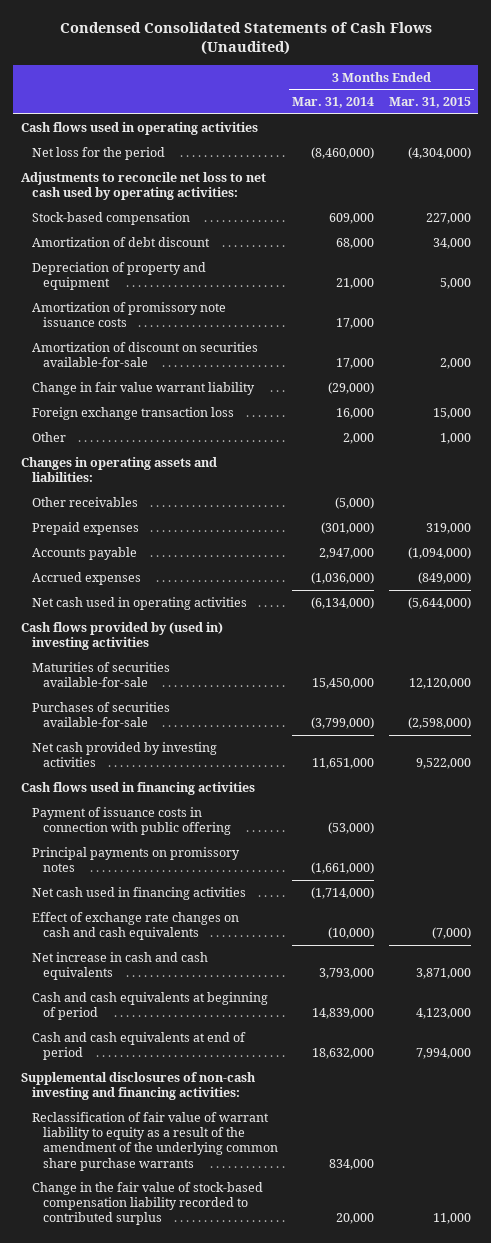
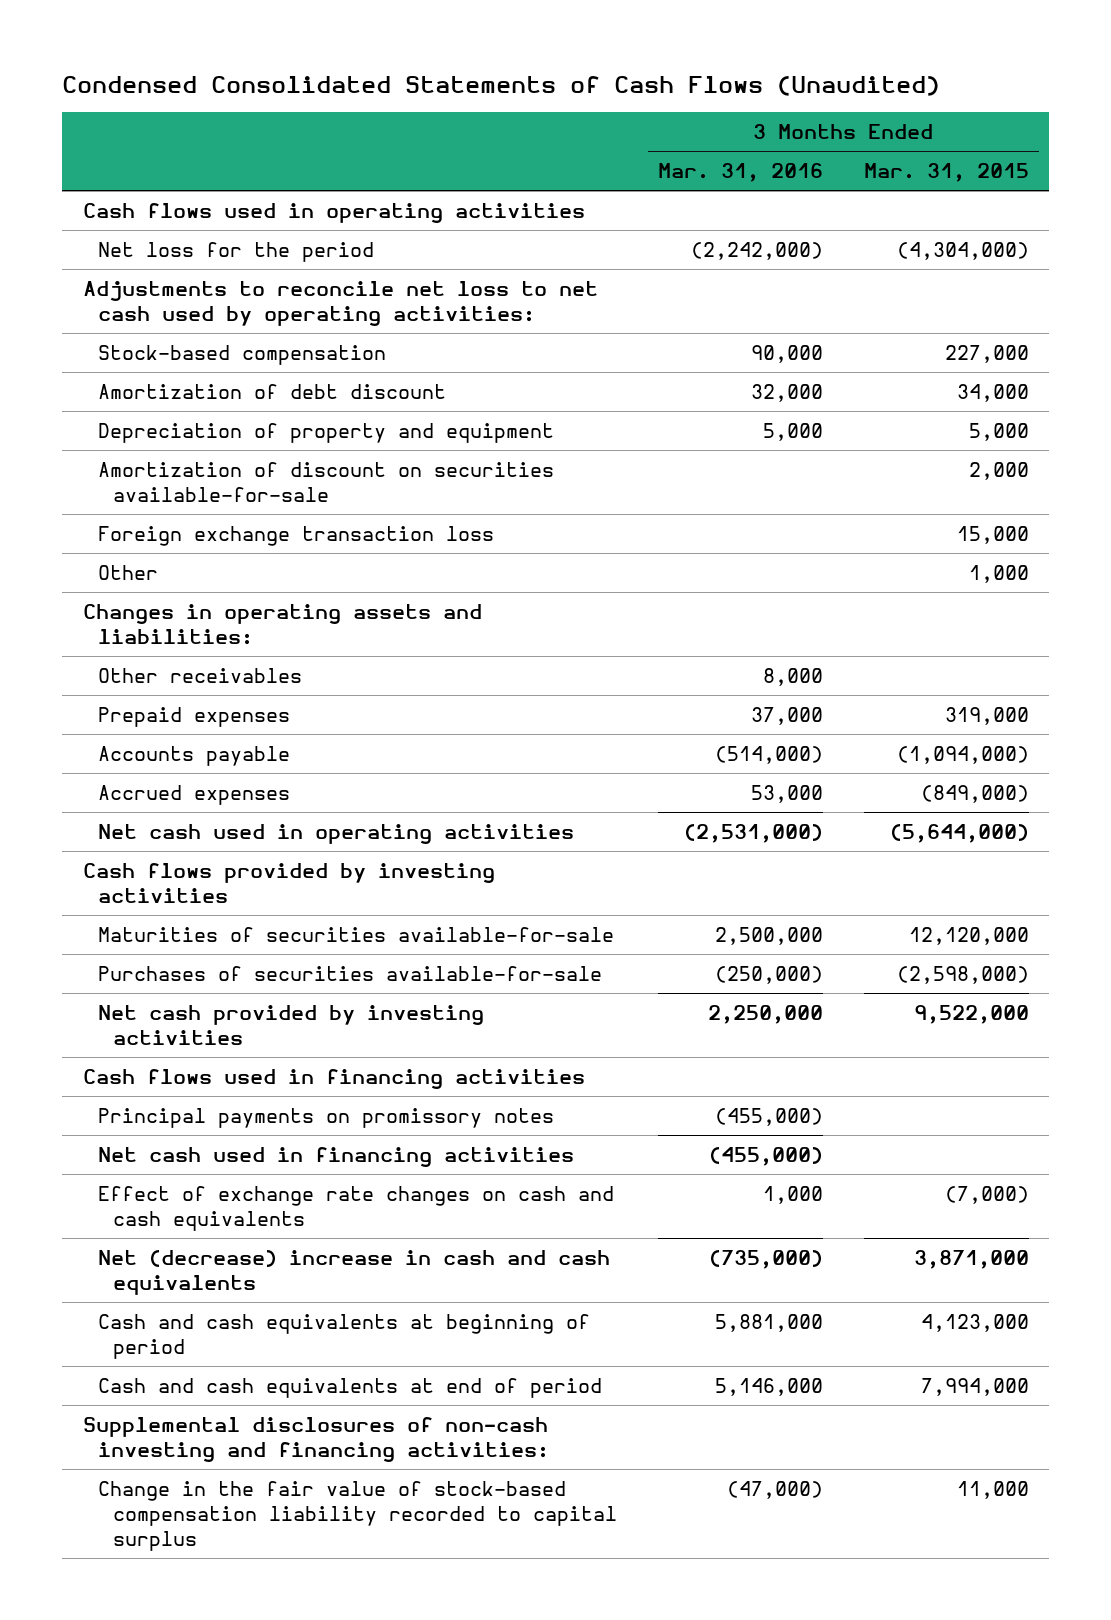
[292,97,375,109] Mar. 31, 2014 -> none
none -> [657,163,823,183] Mar. 31, 2016
[31,301,226,328] Amortization of promissory note issuance costs -> none
[31,381,255,395] Change in fair value warrant liability -> none
[20,621,223,651] Cash flows provided by (used in) investing activities -> [82,862,495,903] Cash flows provided by investing activities
[31,806,231,836] Payment of issuance costs in connection with public offering -> none
[31,951,208,981] Net increase in cash and cash equivalents -> [97,1249,610,1295] Net (decrease) increase in cash and cash equivalents
[31,1111,278,1171] Reclassification of fair value of warrant liability to equity as a result of the amendment of the underlying common share purchase warrants -> none
[31,1181,263,1226] Change in the fair value of stock-based compensation liability recorded to contributed surplus -> [97,1480,617,1551] Change in the fair value of stock-based compensation liability recorded to capital surplus

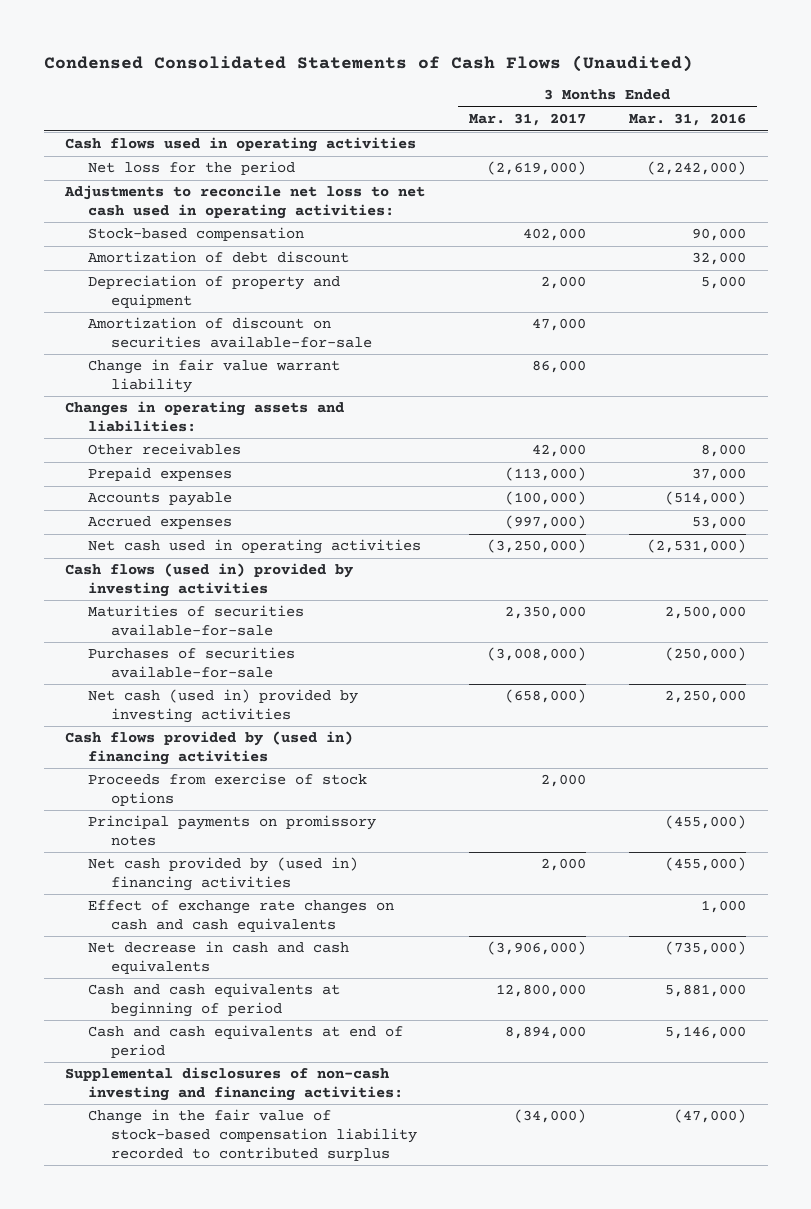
[863,163,1029,183] Mar. 31, 2015 -> none
none -> [468,113,586,127] Mar. 31, 2017
[82,280,598,326] Adjustments to reconcile net loss to net cash used by operating activities: -> [64,185,426,220] Adjustments to reconcile net loss to net cash used in operating activities:
[97,525,494,546] Foreign exchange transaction loss -> none
[97,564,158,580] Other -> none
none -> [88,359,341,394] Change in fair value warrant liability
[82,862,495,903] Cash flows provided by investing activities -> [65,563,354,598] Cash flows (used in) provided by investing activities
[97,1004,484,1045] Net cash provided by investing activities -> [88,689,359,724] Net cash (used in) provided by investing activities
[82,1068,585,1089] Cash flows used in financing activities -> [65,731,354,766] Cash flows provided by (used in) financing activities
none -> [88,773,368,807] Proceeds from exercise of stock options
[97,1146,574,1167] Net cash used in financing activities -> [88,857,359,892] Net cash provided by (used in) financing activities
[97,1249,610,1295] Net (decrease) increase in cash and cash equivalents -> [88,941,350,975] Net decrease in cash and cash equivalents
[97,1480,617,1551] Change in the fair value of stock-based compensation liability recorded to capital surplus -> [88,1109,418,1161] Change in the fair value of stock-based compensation liability recorded to contributed surplus

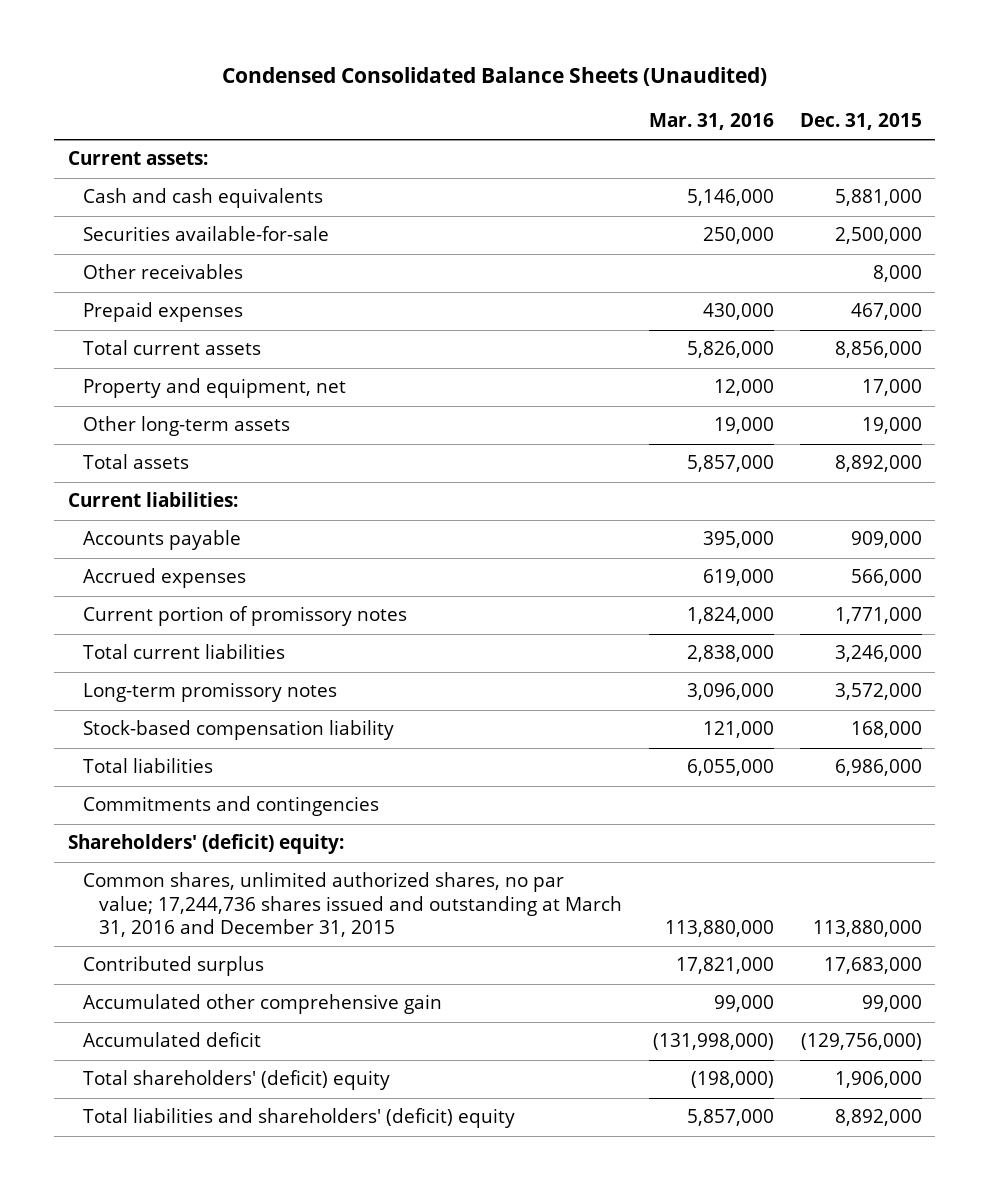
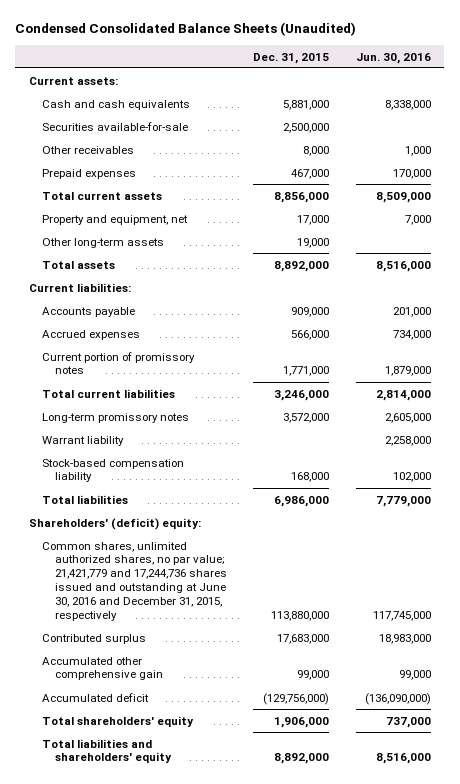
[648,112,774,130] Mar. 31, 2016 -> none
none -> [356,52,432,64] Jun. 30, 2016
none -> [41,435,124,446] Warrant liability
[83,796,380,817] Commitments and contingencies -> none
[83,872,623,937] Common shares, unlimited authorized shares, no par value; 17,244,736 shares issued and outstanding at March 31, 2016 and December 31, 2015 -> [41,541,227,622] Common shares, unlimited authorized shares, no par value; 21,421,779 and 17,244,736 shares issued and outstanding at June 30, 2016 and December 31, 2015, respectively
[83,1070,391,1091] Total shareholders' (deficit) equity -> [41,715,194,727] Total shareholders' equity
[83,1108,516,1129] Total liabilities and shareholders' (deficit) equity -> [41,738,172,764] Total liabilities and shareholders' equity

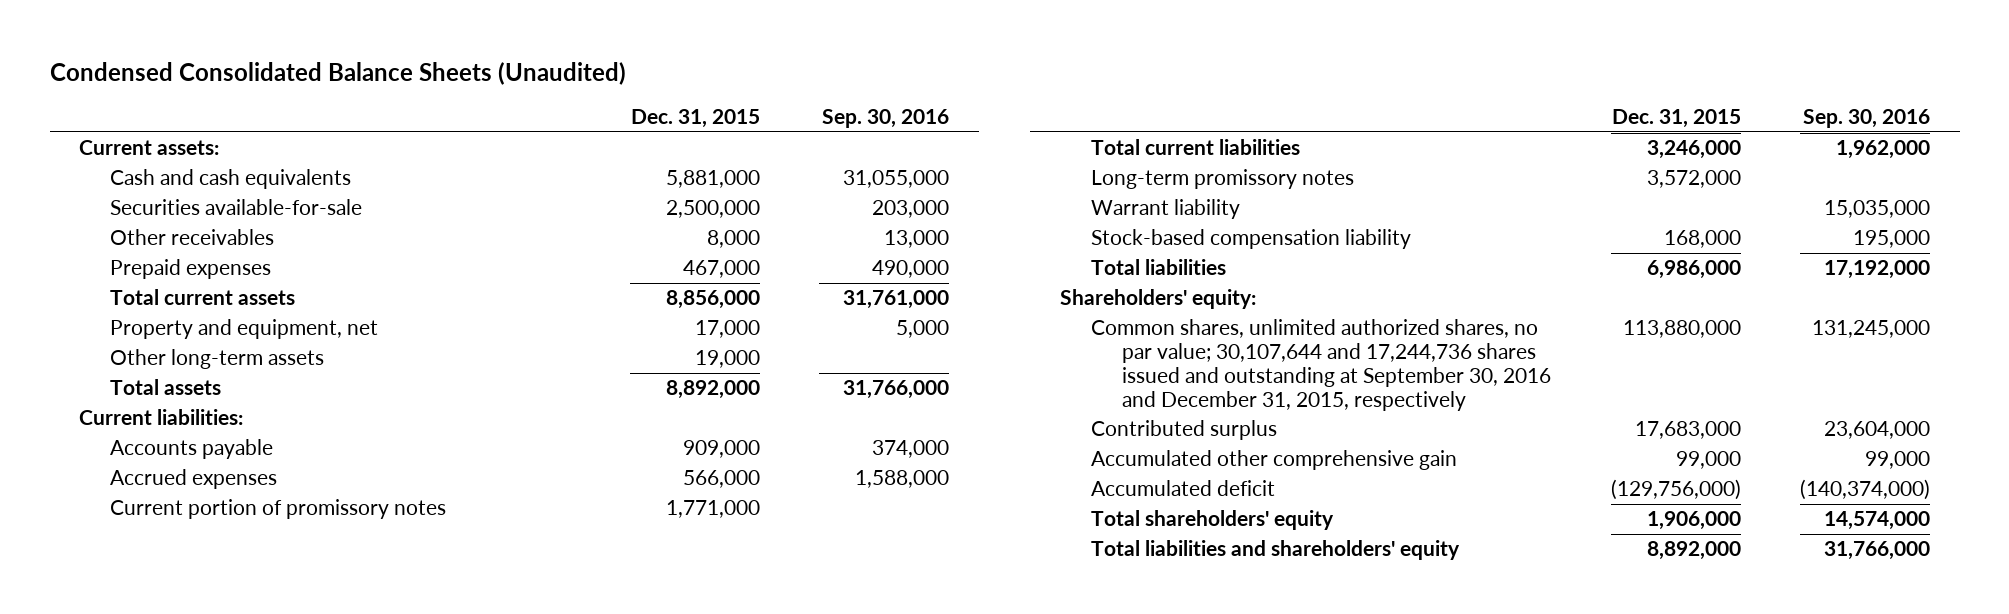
[356,52,432,64] Jun. 30, 2016 -> none
none -> [822,108,950,128] Sep. 30, 2016
[28,517,201,530] Shareholders' (deficit) equity: -> [1059,289,1256,310] Shareholders' equity:
[41,541,227,622] Common shares, unlimited authorized shares, no par value; 21,421,779 and 17,244,736 shares issued and outstanding at June 30, 2016 and December 31, 2015, respectively -> [1091,319,1552,411] Common shares, unlimited authorized shares, no par value; 30,107,644 and 17,244,736 shares issued and outstanding at September 30, 2016 and December 31, 2015, respectively

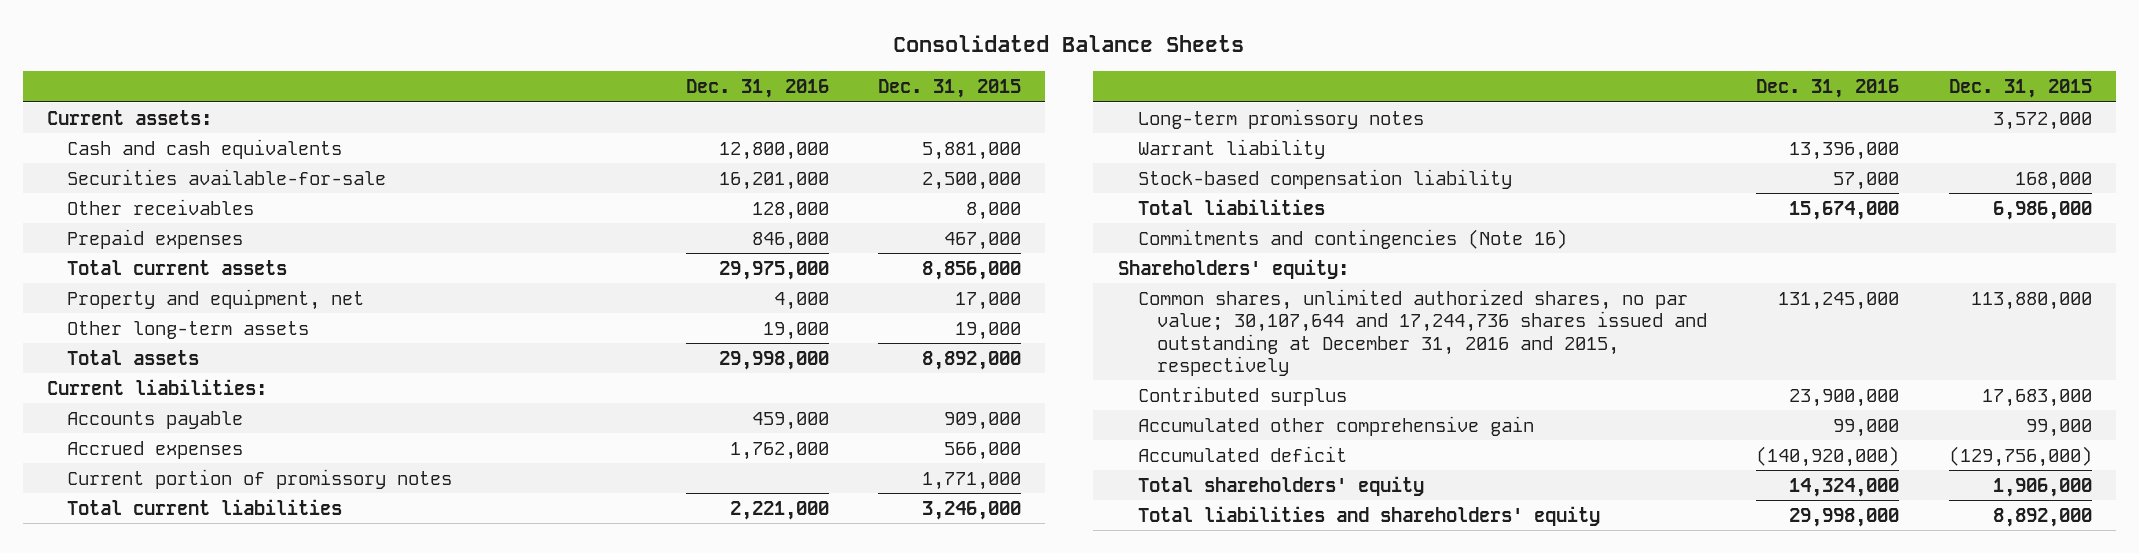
[49,62,626,86] Condensed Consolidated Balance Sheets (Unaudited) -> [893,35,1245,53] Consolidated Balance Sheets
[822,108,950,128] Sep. 30, 2016 -> none
none -> [685,79,829,99] Dec. 31, 2016
none -> [1137,228,1567,249] Commitments and contingencies (Note 16)
[1091,319,1552,411] Common shares, unlimited authorized shares, no par value; 30,107,644 and 17,244,736 shares issued and outstanding at September 30, 2016 and December 31, 2015, respectively -> [1137,288,1708,377] Common shares, unlimited authorized shares, no par value; 30,107,644 and 17,244,736 shares issued and outstanding at December 31, 2016 and 2015, respectively

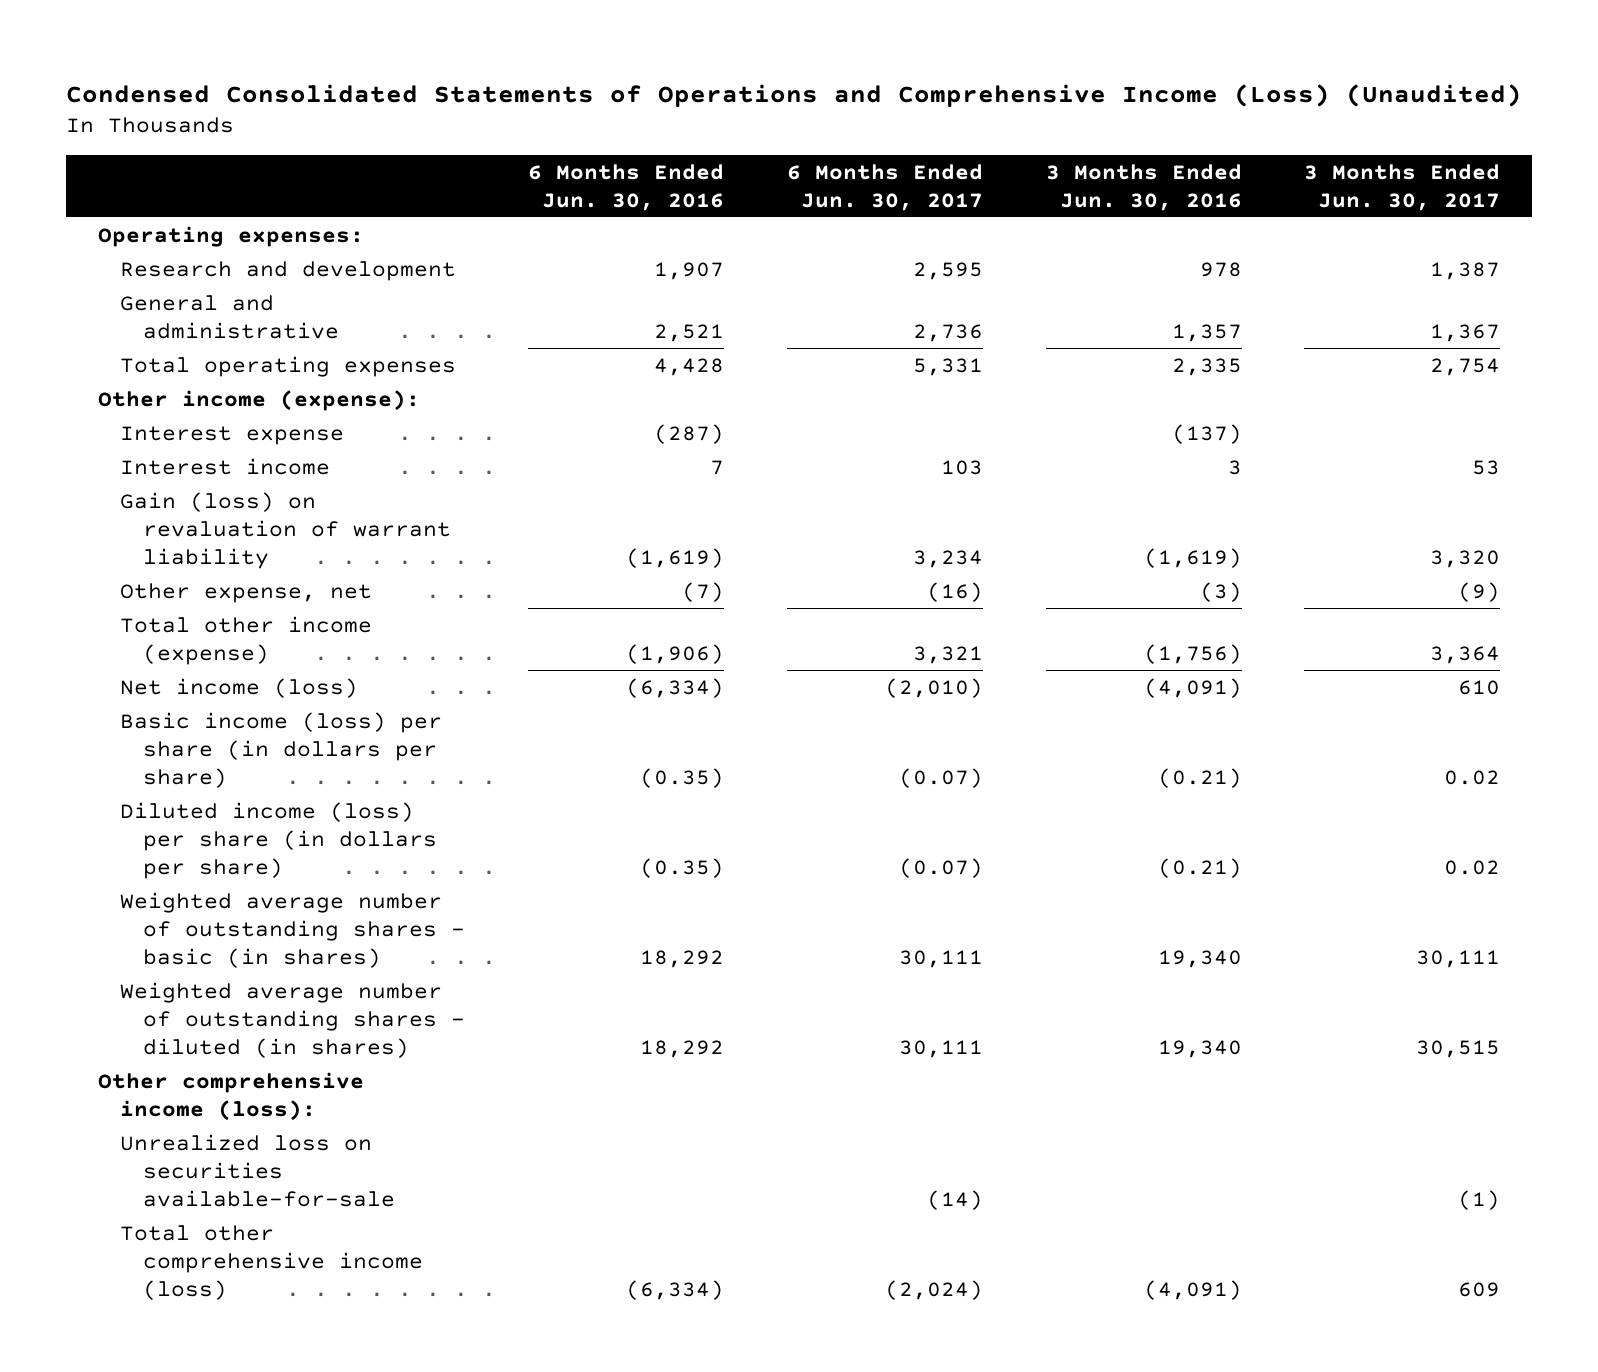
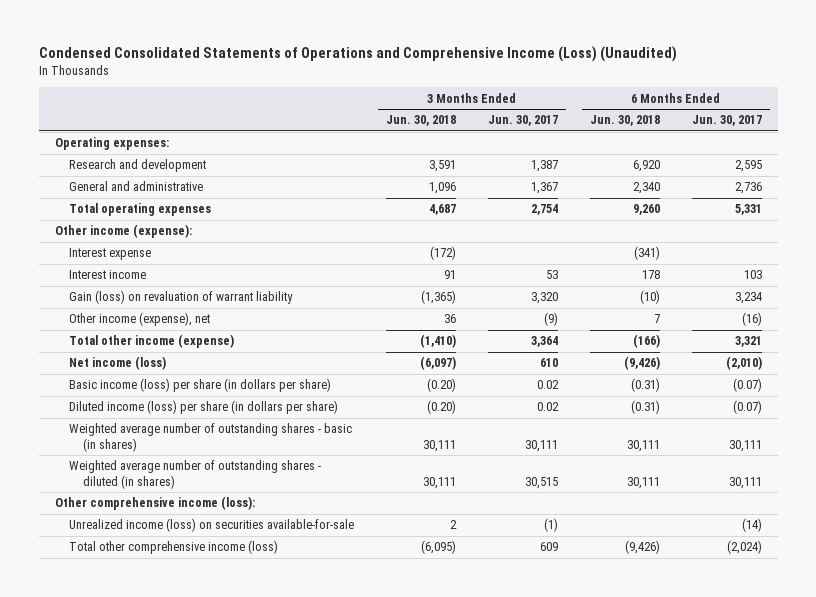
[527,163,724,211] 6 Months Ended Jun. 30, 2016 -> none
[1045,163,1242,211] 3 Months Ended Jun. 30, 2016 -> none
none -> [385,115,456,127] Jun. 30, 2018
none -> [589,115,660,127] Jun. 30, 2018
[120,582,373,603] Other expense, net -> [68,312,210,327] Other income (expense), net
[120,1133,395,1207] Unrealized loss on securities available-for-sale -> [68,518,354,533] Unrealized income (loss) on securities available-for-sale

